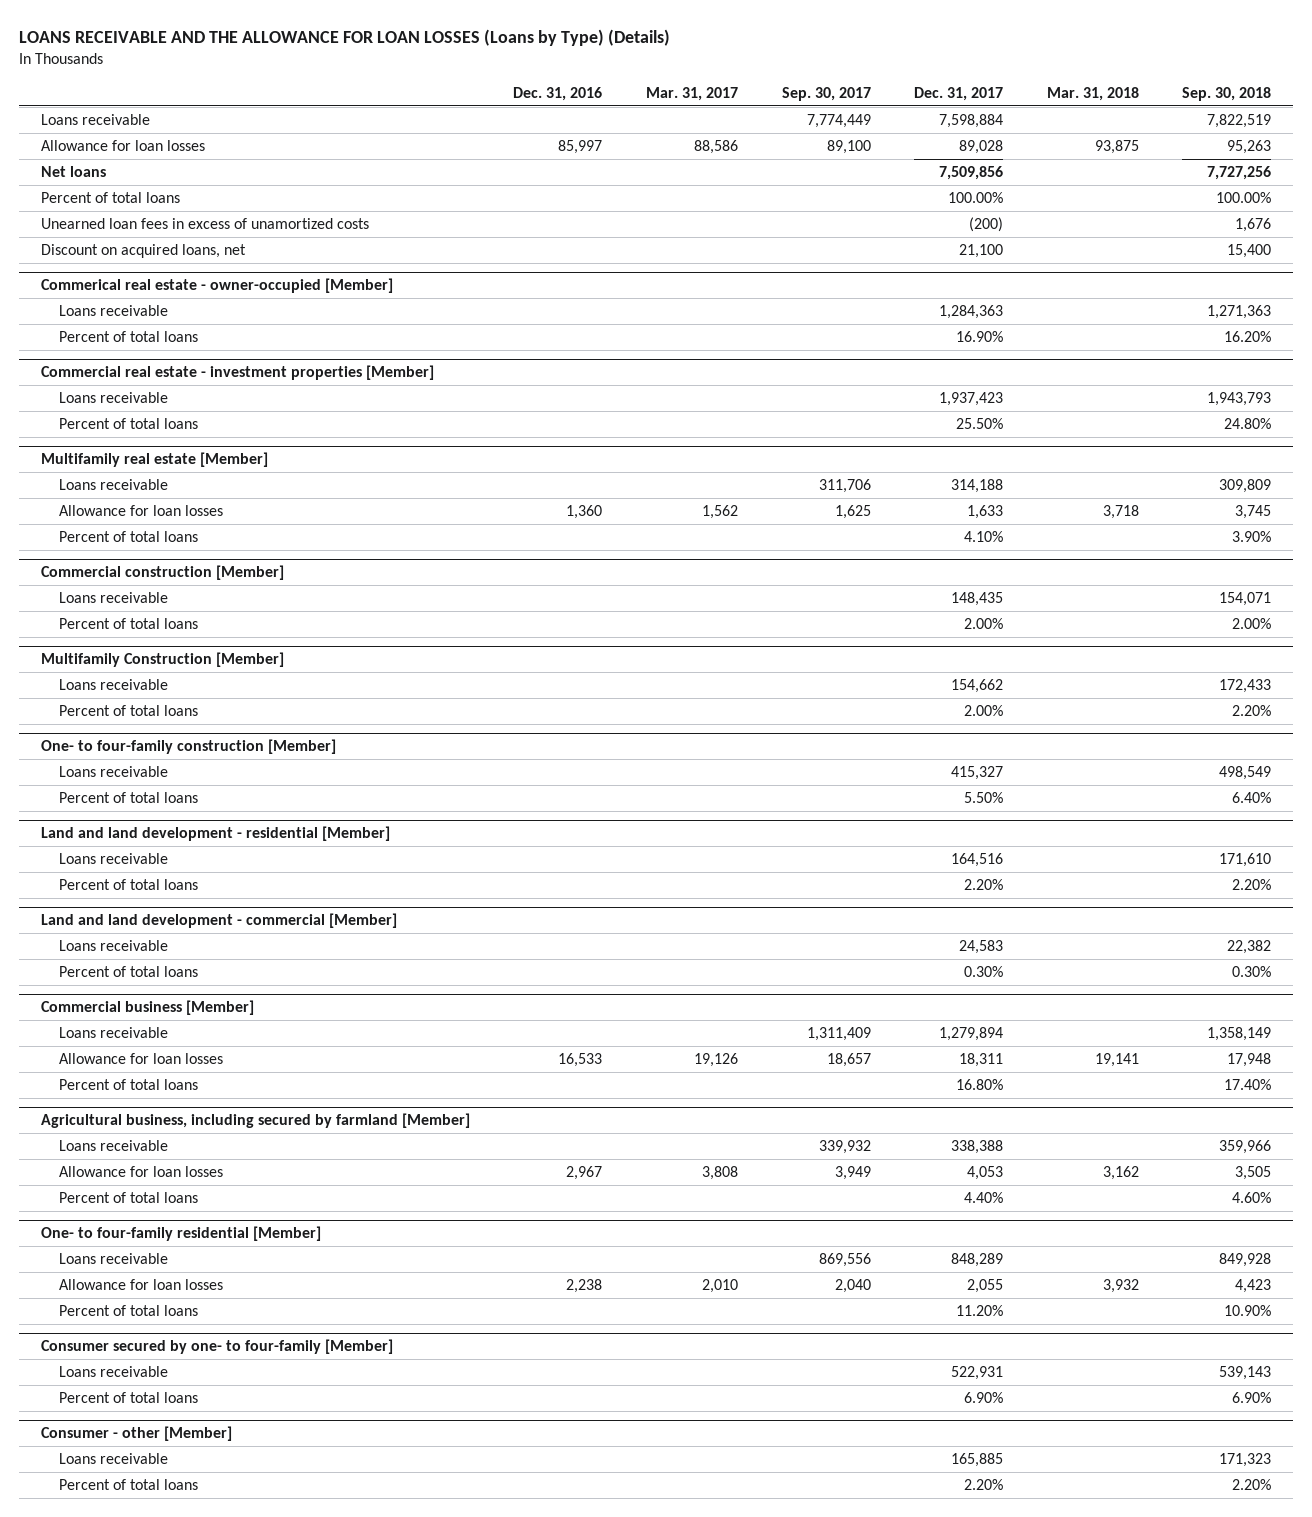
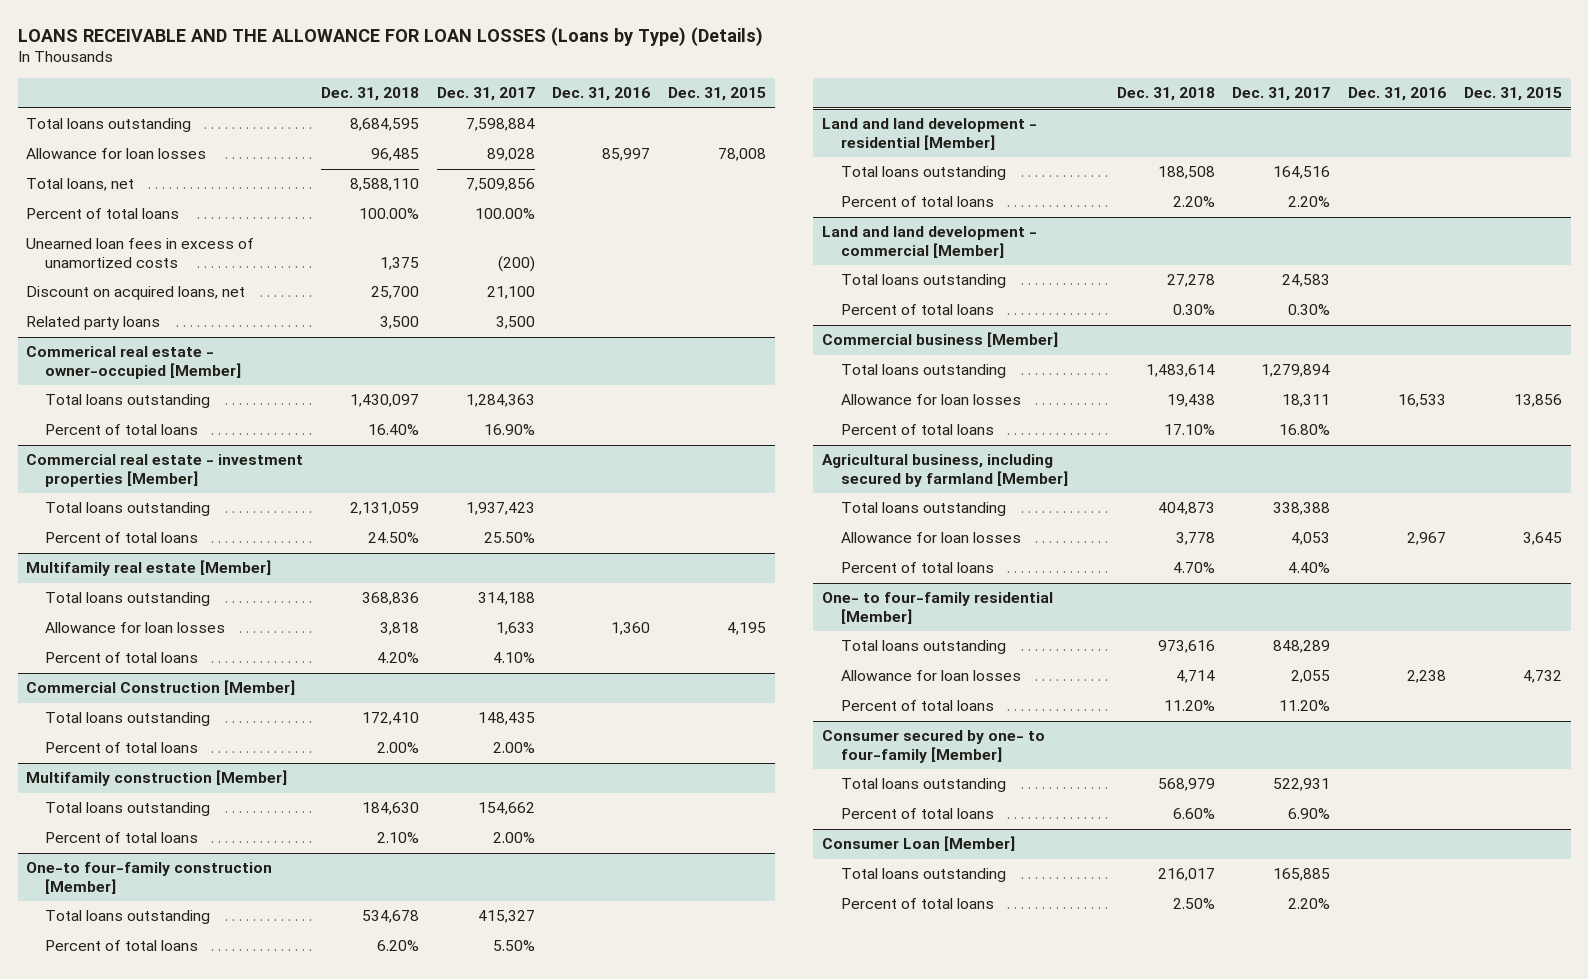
[645,86,738,101] Mar. 31, 2017 -> none
[781,86,871,101] Sep. 30, 2017 -> none
[1046,86,1139,101] Mar. 31, 2018 -> none
[1182,86,1272,101] Sep. 30, 2018 -> none
none -> [320,87,419,102] Dec. 31, 2018
none -> [667,87,766,102] Dec. 31, 2015
[40,113,150,125] Loans receivable -> [26,118,192,133] Total loans outstanding
[40,165,106,177] Net loans -> [26,178,135,192] Total loans, net
none -> [26,316,161,331] Related party loans
[58,304,168,316] Loans receivable -> [44,394,210,409] Total loans outstanding
[58,391,168,403] Loans receivable -> [44,502,210,517] Total loans outstanding
[58,478,168,490] Loans receivable -> [44,592,210,607] Total loans outstanding
[40,564,284,580] Commercial construction [Member] -> [26,680,296,696] Commercial Construction [Member]
[58,591,168,603] Loans receivable -> [44,712,210,727] Total loans outstanding
[40,651,284,667] Multifamily Construction [Member] -> [26,770,288,787] Multifamily construction [Member]
[58,678,168,690] Loans receivable -> [44,802,210,817] Total loans outstanding
[40,738,336,754] One- to four-family construction [Member] -> [26,862,273,894] One-to four-family construction [Member]
[58,765,168,777] Loans receivable -> [44,910,210,925] Total loans outstanding
[58,852,168,864] Loans receivable -> [840,166,1006,181] Total loans outstanding
[58,939,168,951] Loans receivable -> [840,274,1006,289] Total loans outstanding
[58,1026,168,1038] Loans receivable -> [840,364,1006,379] Total loans outstanding
[58,1139,168,1151] Loans receivable -> [840,502,1006,517] Total loans outstanding
[58,1252,168,1264] Loans receivable -> [840,640,1006,655] Total loans outstanding
[58,1365,168,1377] Loans receivable -> [840,778,1006,793] Total loans outstanding
[40,1425,232,1441] Consumer - other [Member] -> [822,836,1016,852] Consumer Loan [Member]
[58,1452,168,1464] Loans receivable -> [840,868,1006,883] Total loans outstanding

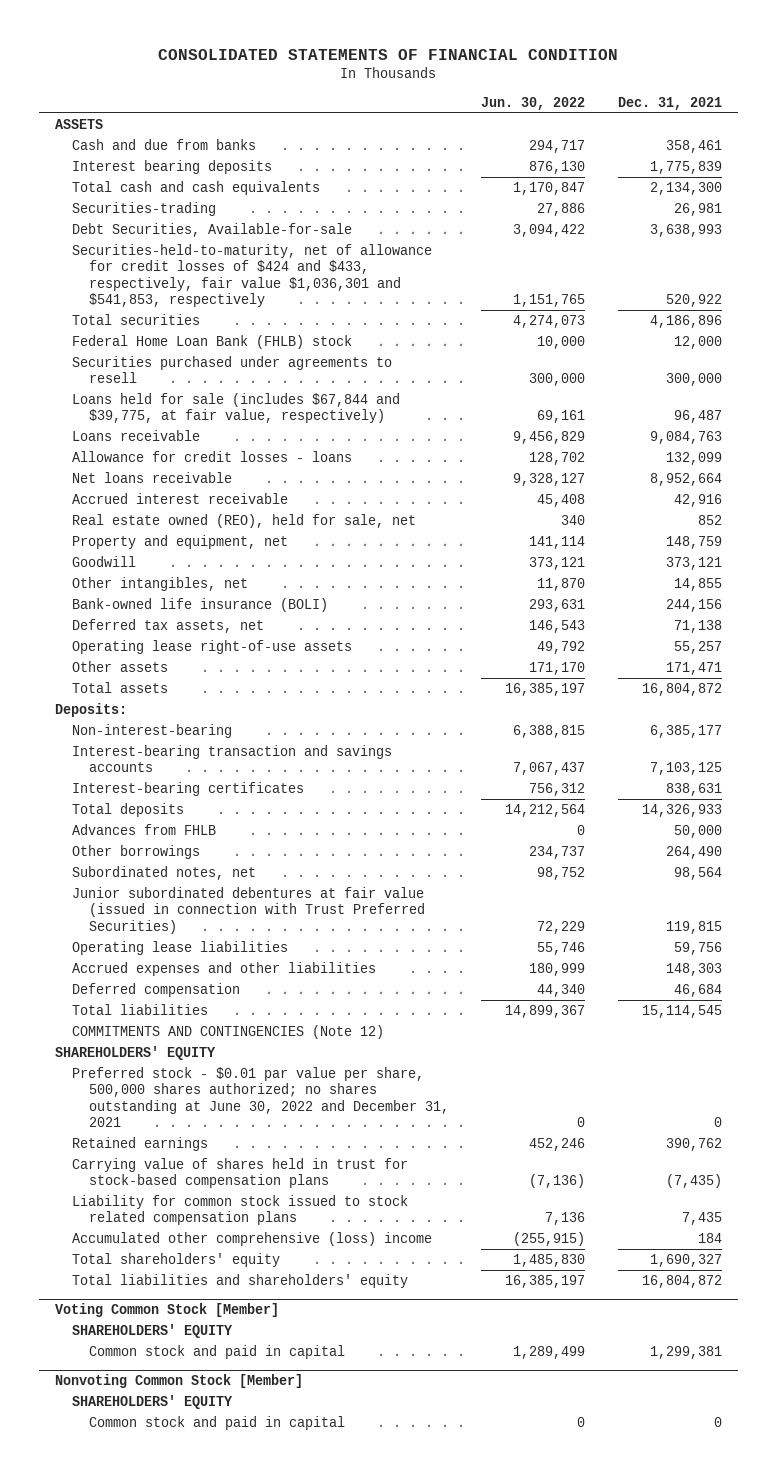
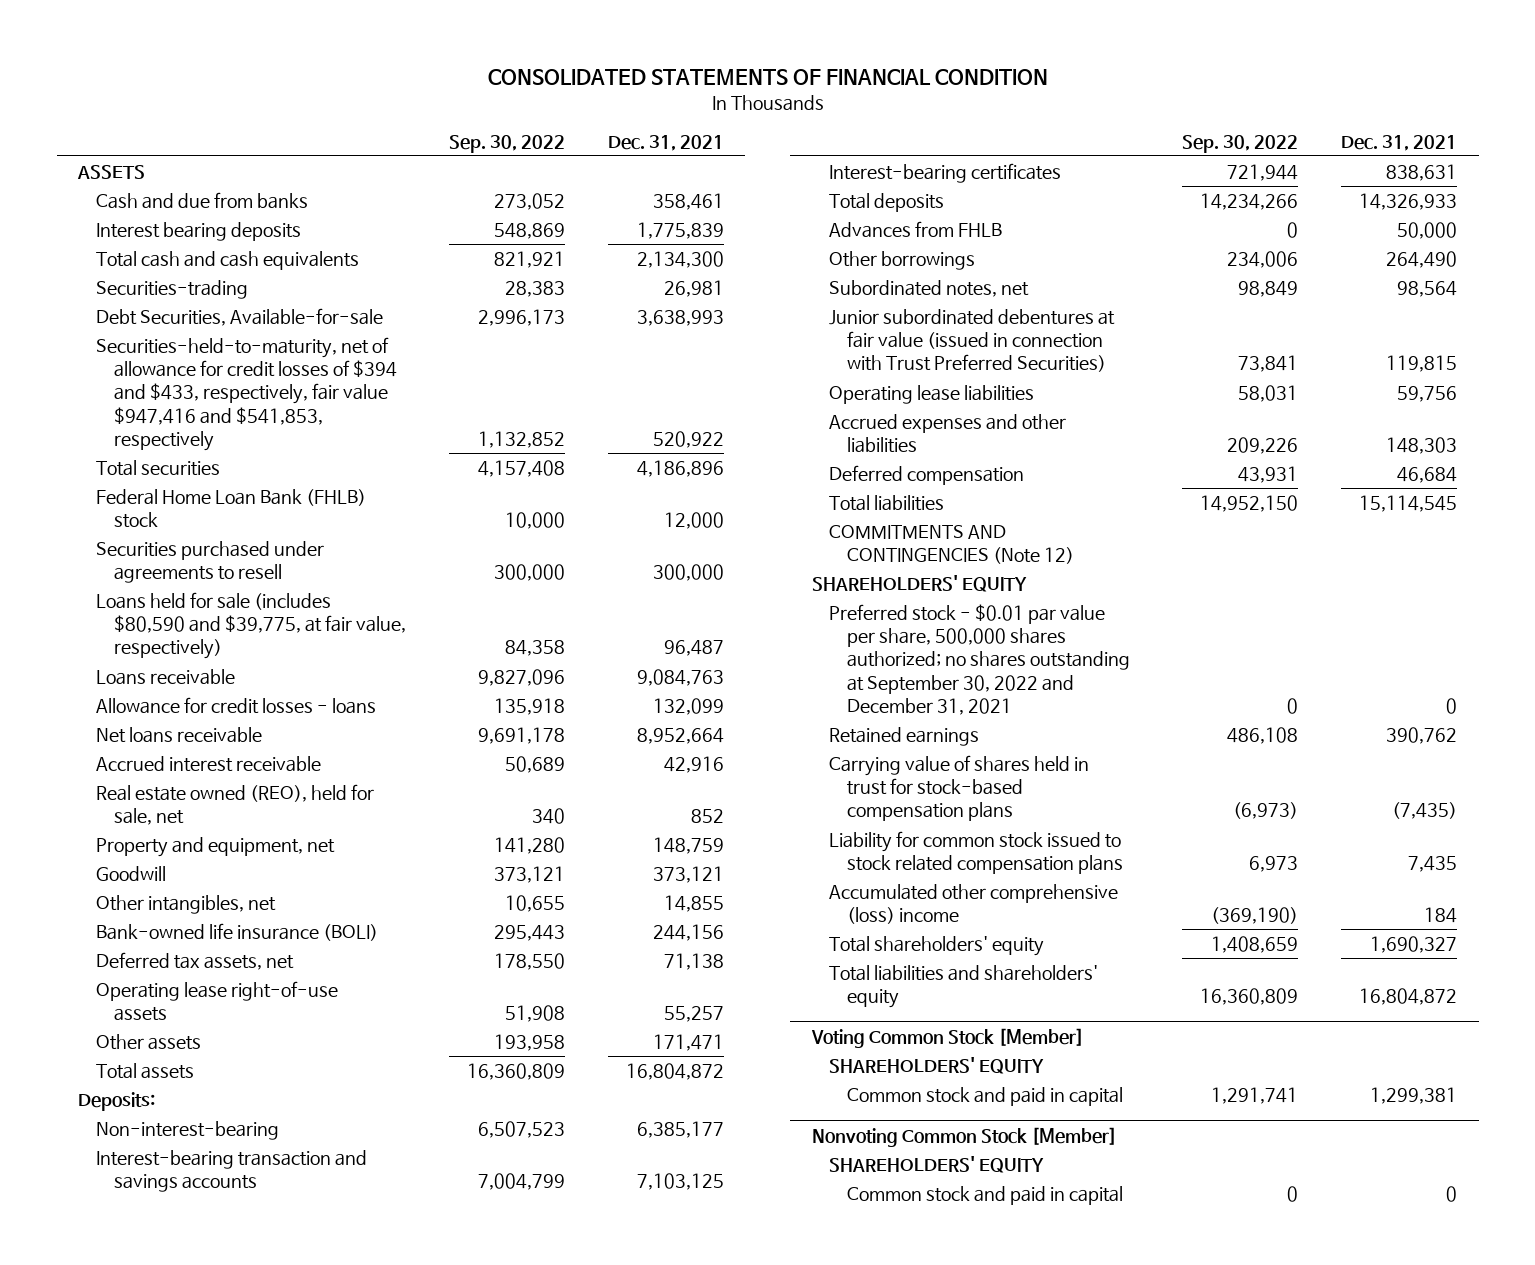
[481,96,586,110] Jun. 30, 2022 -> none
none -> [448,134,565,153] Sep. 30, 2022
[71,243,432,308] Securities-held-to-maturity, net of allowance for credit losses of $424 and $433, respectively, fair value $1,036,301 and $541,853, respectively -> [95,337,397,451] Securities-held-to-maturity, net of allowance for credit losses of $394 and $433, respectively, fair value $947,416 and $541,853, respectively
[71,392,400,424] Loans held for sale (includes $67,844 and $39,775, at fair value, respectively) -> [95,592,406,660] Loans held for sale (includes $80,590 and $39,775, at fair value, respectively)
[71,1066,449,1128] Preferred stock - $0.01 par value per share, 500,000 shares authorized; no shares outstanding at June 30, 2022 and December 31, 2021 -> [829,604,1131,715] Preferred stock - $0.01 par value per share, 500,000 shares authorized; no shares outstanding at September 30, 2022 and December 31, 2021

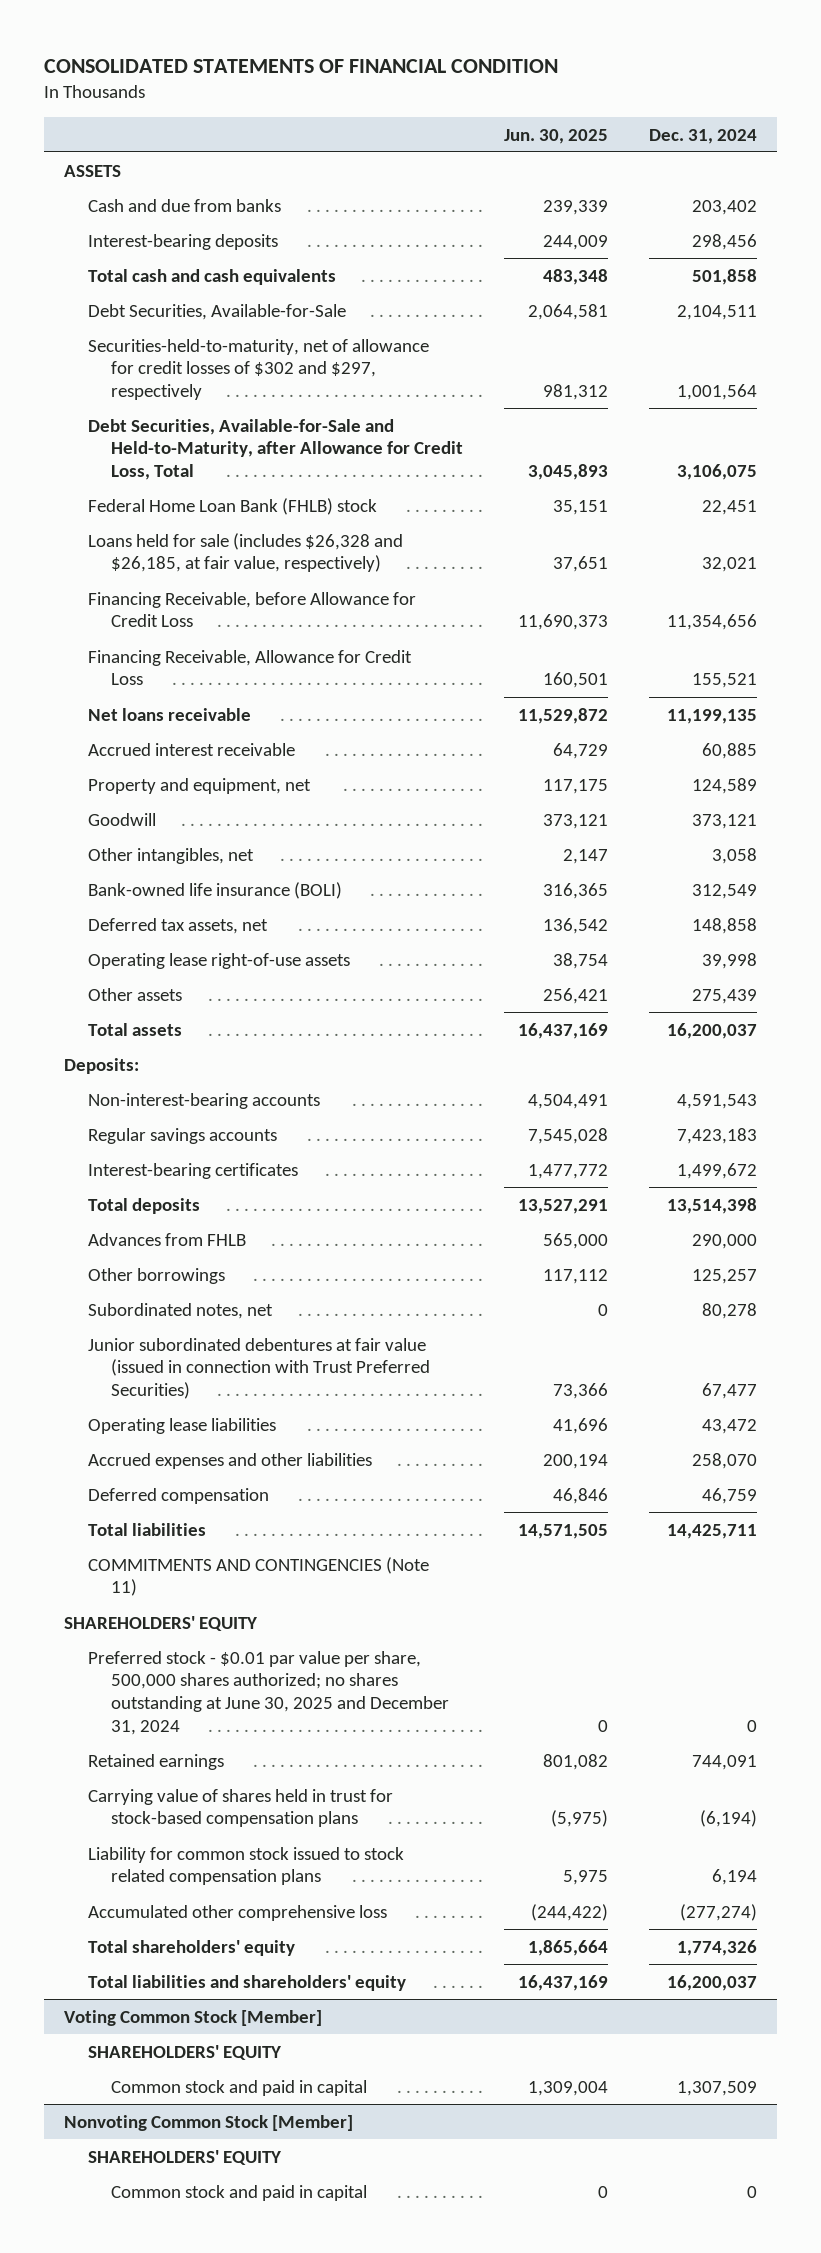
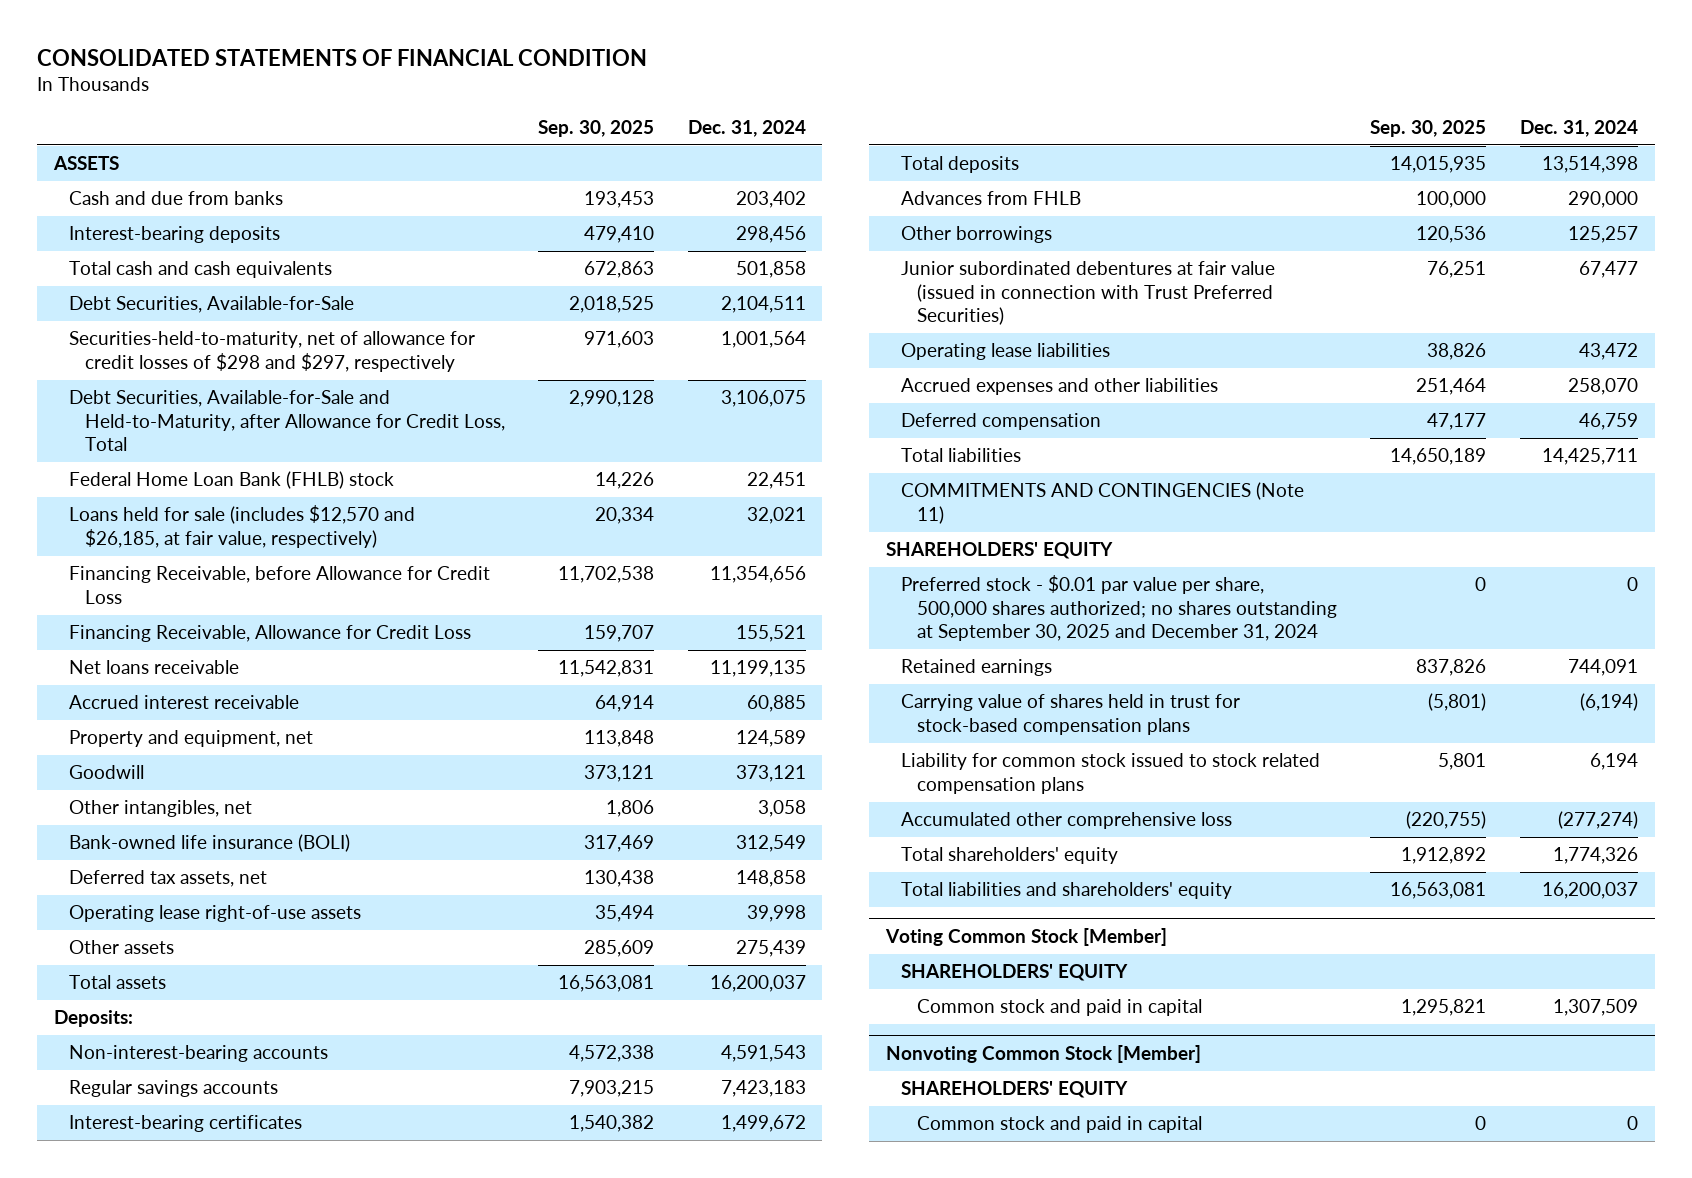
[503,128,608,144] Jun. 30, 2025 -> none
none -> [538,119,655,137] Sep. 30, 2025
[87,338,429,400] Securities-held-to-maturity, net of allowance for credit losses of $302 and $297, respectively -> [69,331,476,372] Securities-held-to-maturity, net of allowance for credit losses of $298 and $297, respectively
[87,532,403,573] Loans held for sale (includes $26,328 and $26,185, at fair value, respectively) -> [69,505,416,548] Loans held for sale (includes $12,570 and $26,185, at fair value, respectively)
[87,1302,273,1319] Subordinated notes, net -> none
[87,1650,449,1735] Preferred stock - $0.01 par value per share, 500,000 shares authorized; no shares outstanding at June 30, 2025 and December 31, 2024 -> [901,575,1337,642] Preferred stock - $0.01 par value per share, 500,000 shares authorized; no shares outstanding at September 30, 2025 and December 31, 2024

